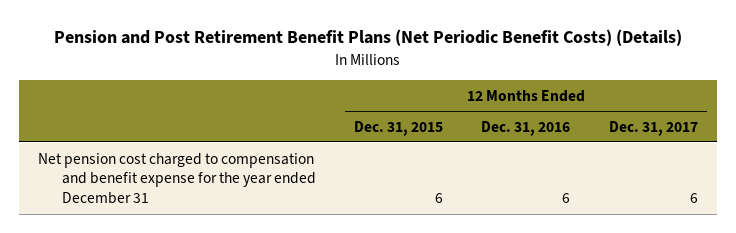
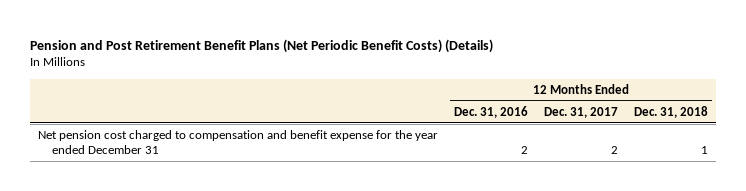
[354,120,444,136] Dec. 31, 2015 -> none
none -> [634,105,709,118] Dec. 31, 2018
[562,193,571,204] 6 -> [521,146,529,155] 2
[689,193,698,204] 6 -> [611,146,619,155] 2

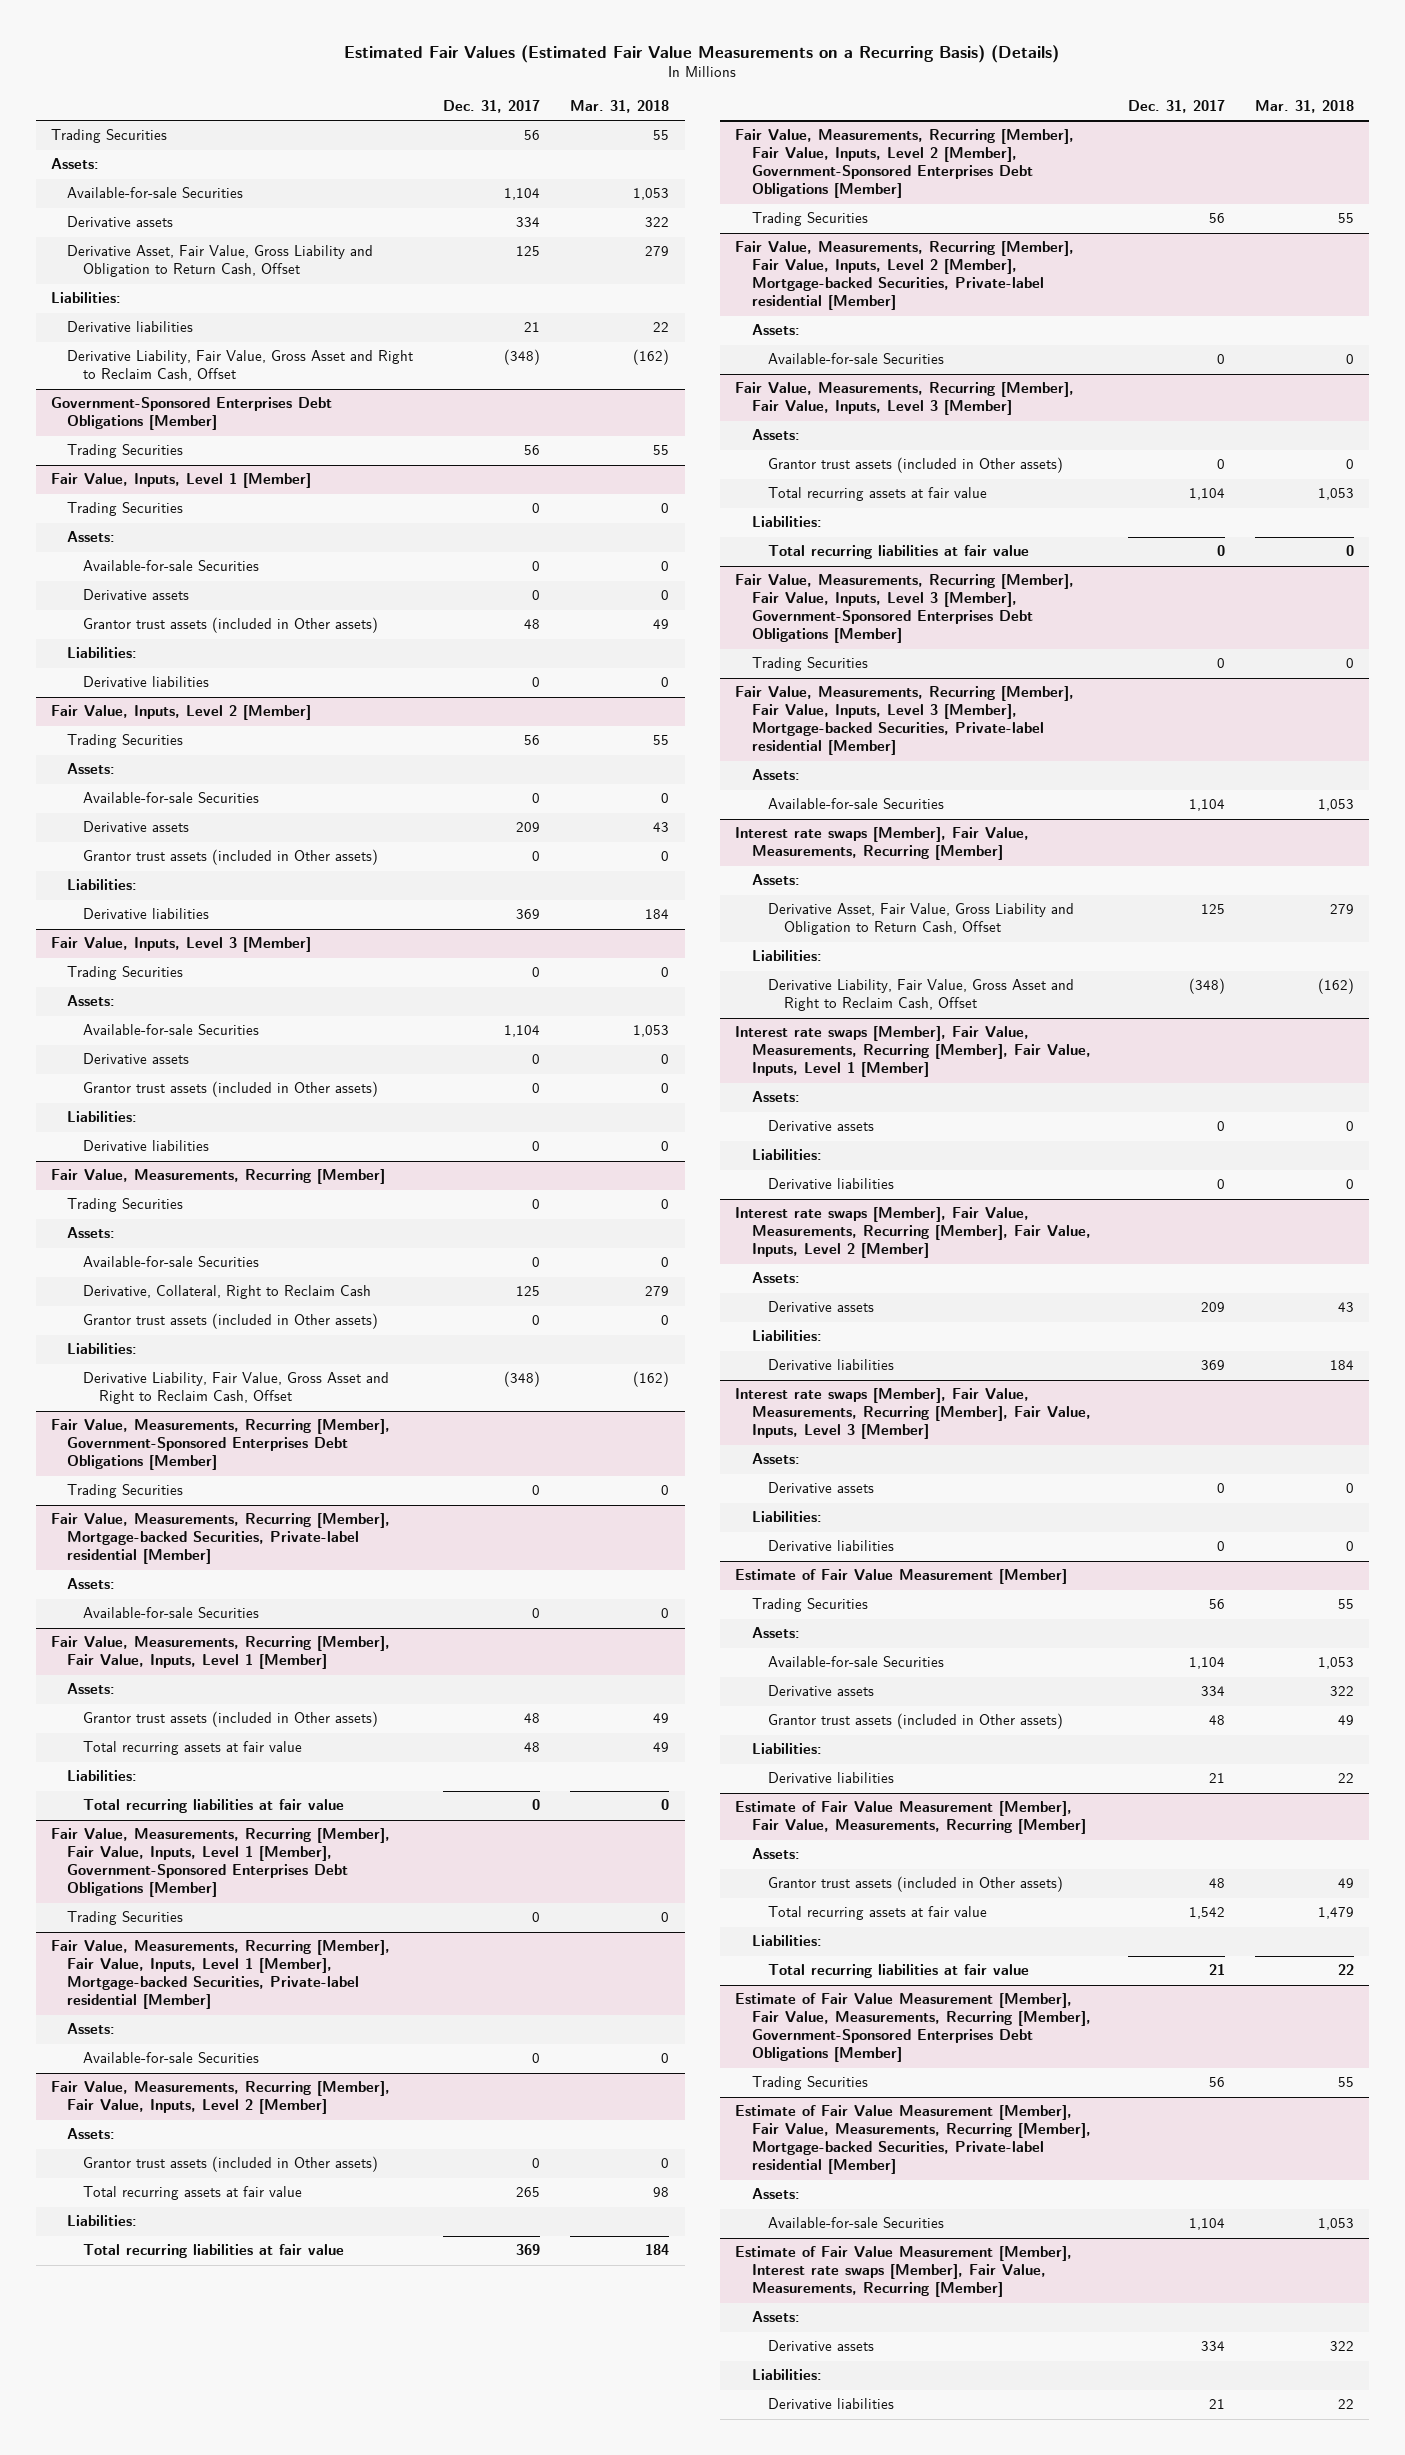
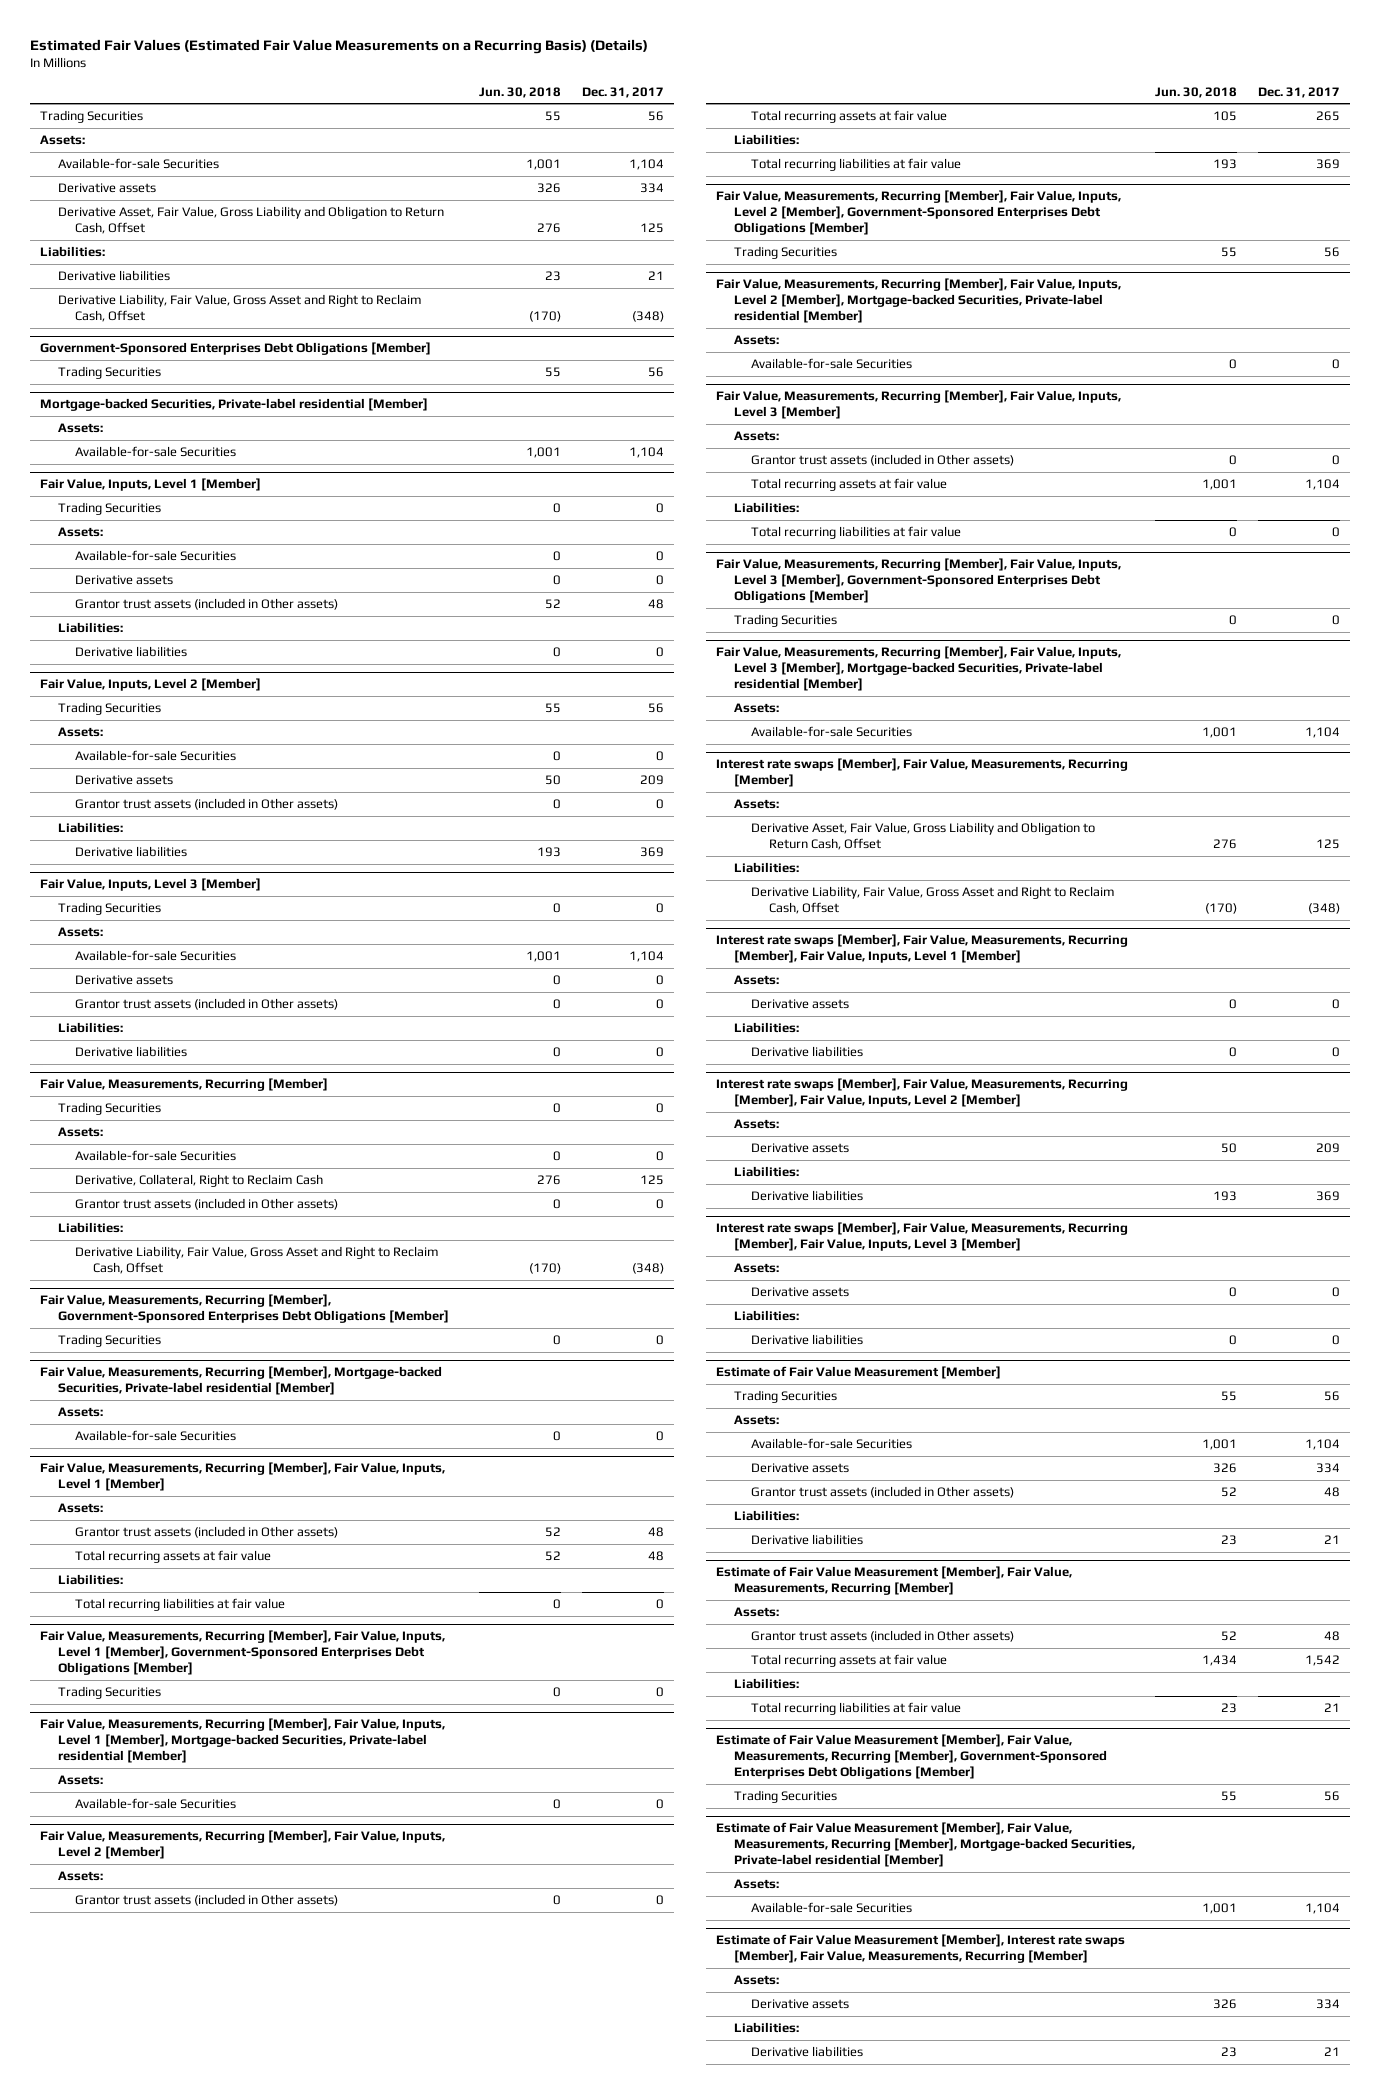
[570,99,670,113] Mar. 31, 2018 -> none
none -> [479,86,562,98] Jun. 30, 2018
none -> [40,398,429,412] Mortgage-backed Securities, Private-label residential [Member]
none -> [57,422,103,433] Assets:
none -> [75,445,237,457] Available-for-sale Securities

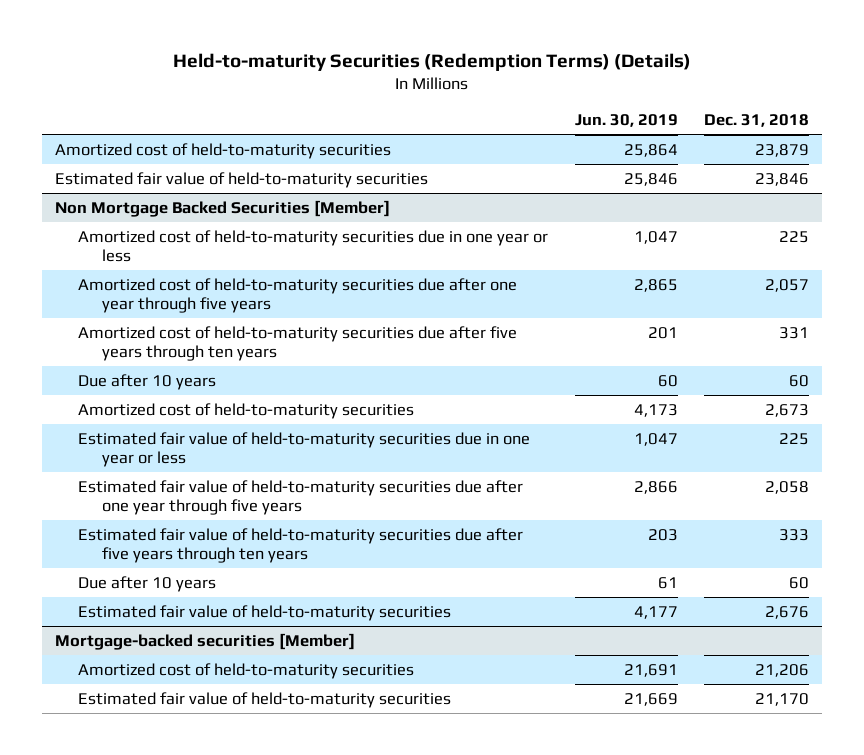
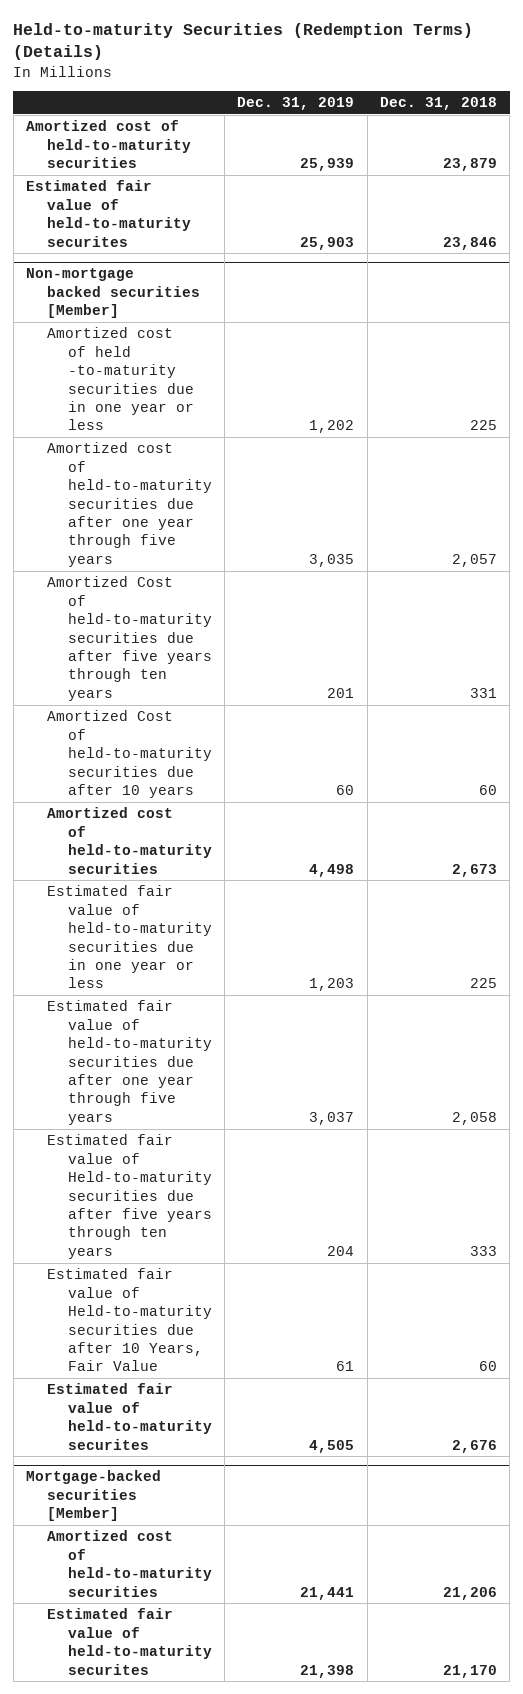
[574,114,678,128] Jun. 30, 2019 -> none
none -> [237,97,355,111] Dec. 31, 2019
[54,171,428,188] Estimated fair value of held-to-maturity securities -> [25,180,191,247] Estimated fair value of held-to-maturity securites
[54,199,390,217] Non Mortgage Backed Securities [Member] -> [25,268,200,319] Non-mortgage backed securities [Member]
[78,229,549,263] Amortized cost of held-to-maturity securities due in one year or less -> [46,327,194,431] Amortized cost of held -to-maturity securities due in one year or less
[78,325,518,362] Amortized cost of held-to-maturity securities due after five years through ten years -> [46,576,212,701] Amortized Cost of held-to-maturity securities due after five years through ten years
[78,373,217,390] Due after 10 years -> [46,710,212,798] Amortized Cost of held-to-maturity securities due after 10 years
[78,527,524,564] Estimated fair value of held-to-maturity securities due after five years through ten years -> [46,1134,212,1259] Estimated fair value of Held-to-maturity securities due after five years through ten years
[78,575,217,592] Due after 10 years -> [46,1268,212,1372] Estimated fair value of Held-to-maturity securities due after 10 Years, Fair Value
[78,604,452,621] Estimated fair value of held-to-maturity securities -> [46,1383,212,1450] Estimated fair value of held-to-maturity securites
[78,691,452,708] Estimated fair value of held-to-maturity securities -> [46,1608,212,1675] Estimated fair value of held-to-maturity securites

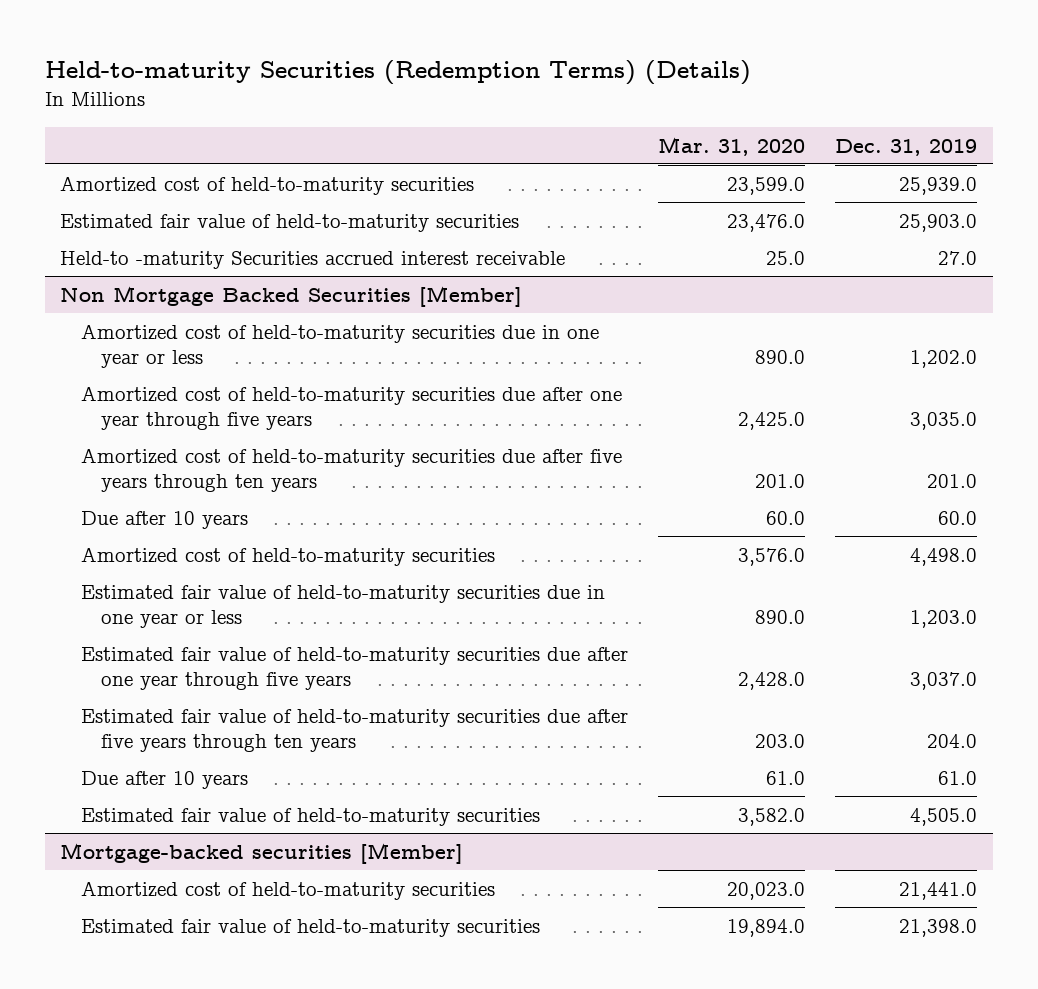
[380,97,498,111] Dec. 31, 2018 -> none
none -> [658,136,806,156] Mar. 31, 2020
[300,158,355,172] 25,939 -> [899,176,978,195] 25,939.0
[25,180,191,247] Estimated fair value of held-to-maturity securites -> [60,213,520,232] Estimated fair value of held-to-maturity securities
[300,236,355,250] 25,903 -> [899,213,978,232] 25,903.0
none -> [60,250,566,269] Held-to -maturity Securities accrued interest receivable
[25,268,200,319] Non-mortgage backed securities [Member] -> [60,285,523,307] Non Mortgage Backed Securities [Member]
[46,327,194,431] Amortized cost of held -to-maturity securities due in one year or less -> [80,323,599,369] Amortized cost of held-to-maturity securities due in one year or less
[309,420,355,434] 1,202 -> [910,350,978,369] 1,202.0
[309,553,355,567] 3,035 -> [910,412,978,431] 3,035.0
[46,576,212,701] Amortized Cost of held-to-maturity securities due after five years through ten years -> [80,447,622,493] Amortized cost of held-to-maturity securities due after five years through ten years
[327,687,355,698] 201 -> [927,474,978,489] 201.0
[46,710,212,798] Amortized Cost of held-to-maturity securities due after 10 years -> [80,510,248,529] Due after 10 years
[336,784,355,795] 60 -> [938,510,978,525] 60.0
[309,863,355,877] 4,498 -> [910,547,978,566] 4,498.0
[309,978,355,992] 1,203 -> [910,610,978,629] 1,203.0
[309,1111,355,1125] 3,037 -> [910,672,978,691] 3,037.0
[46,1134,212,1259] Estimated fair value of Held-to-maturity securities due after five years through ten years -> [80,708,628,753] Estimated fair value of held-to-maturity securities due after five years through ten years
[327,1245,355,1256] 204 -> [927,734,978,749] 204.0
[46,1268,212,1372] Estimated fair value of Held-to-maturity securities due after 10 Years, Fair Value -> [80,770,248,789] Due after 10 years
[336,1361,355,1372] 61 -> [938,770,978,785] 61.0
[46,1383,212,1450] Estimated fair value of held-to-maturity securites -> [80,807,540,826] Estimated fair value of held-to-maturity securities
[309,1439,355,1453] 4,505 -> [910,807,978,826] 4,505.0
[300,1586,355,1600] 21,441 -> [899,881,978,900] 21,441.0
[46,1608,212,1675] Estimated fair value of held-to-maturity securites -> [80,918,540,937] Estimated fair value of held-to-maturity securities
[300,1664,355,1678] 21,398 -> [899,918,978,937] 21,398.0

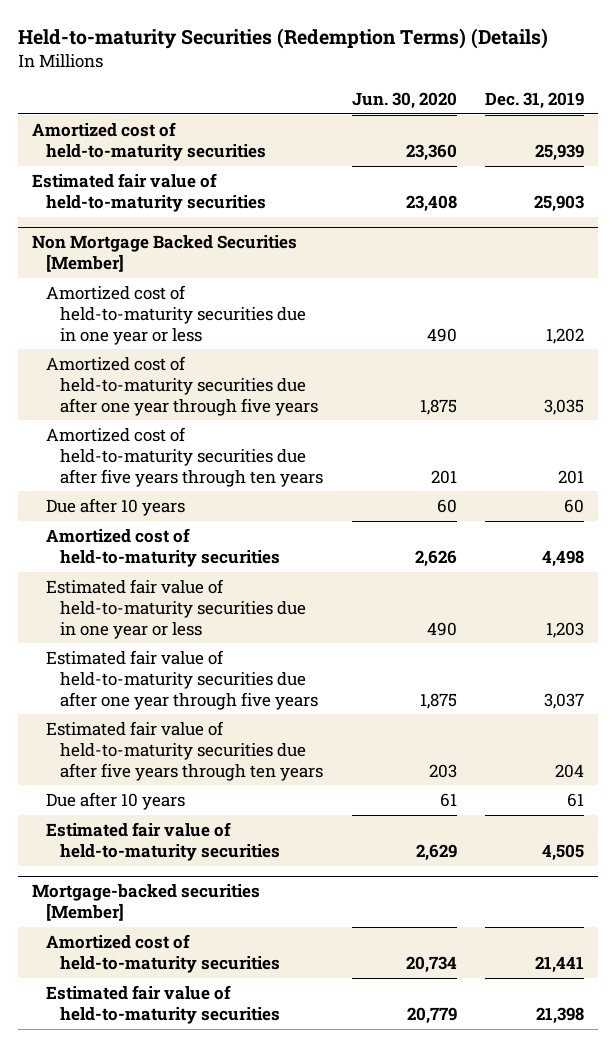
[658,136,806,156] Mar. 31, 2020 -> none
none -> [351,91,457,109] Jun. 30, 2020
[60,250,566,269] Held-to -maturity Securities accrued interest receivable -> none
[899,176,978,195] 25,939.0 -> [534,143,584,161] 25,939
[899,213,978,232] 25,903.0 -> [533,194,584,212] 25,903
[910,350,978,369] 1,202.0 -> [545,327,584,344] 1,202
[910,412,978,431] 3,035.0 -> [543,398,584,415] 3,035
[927,474,978,489] 201.0 -> [557,469,584,484] 201
[938,510,978,525] 60.0 -> [563,498,584,513] 60
[910,547,978,566] 4,498.0 -> [541,549,584,567] 4,498
[910,610,978,629] 1,203.0 -> [545,621,584,638] 1,203
[910,672,978,691] 3,037.0 -> [543,692,584,709] 3,037
[927,734,978,749] 204.0 -> [554,763,584,778] 204
[938,770,978,785] 61.0 -> [566,792,584,807] 61
[910,807,978,826] 4,505.0 -> [541,843,584,861] 4,505
[899,881,978,900] 21,441.0 -> [534,955,584,973] 21,441
[899,918,978,937] 21,398.0 -> [535,1006,584,1024] 21,398

